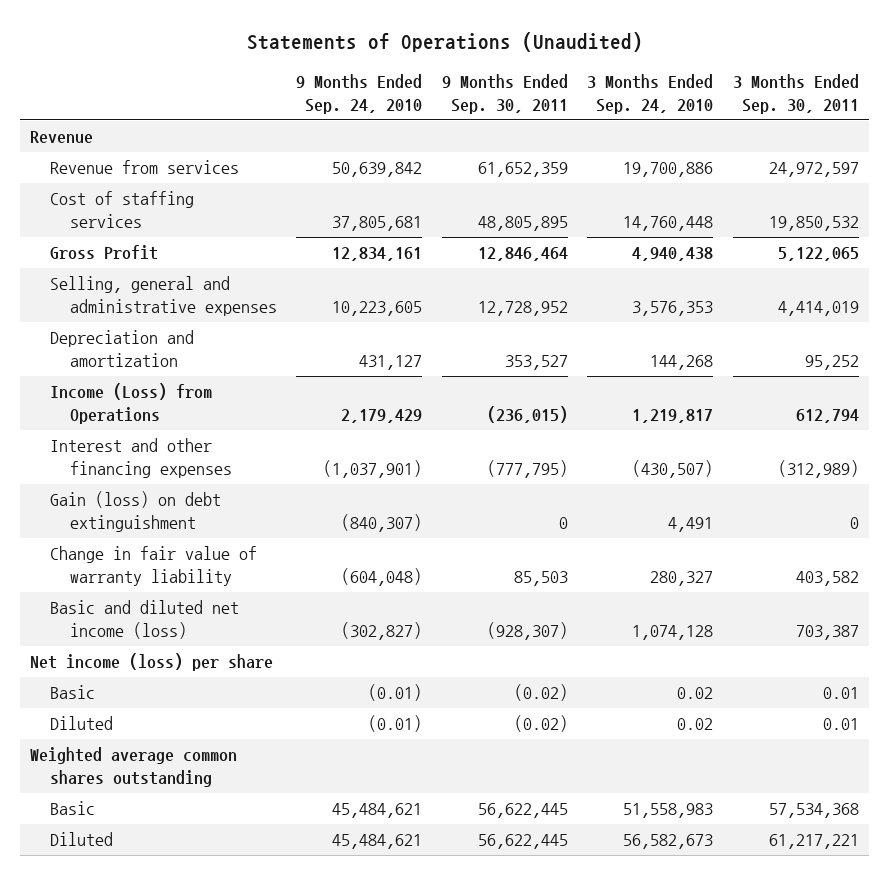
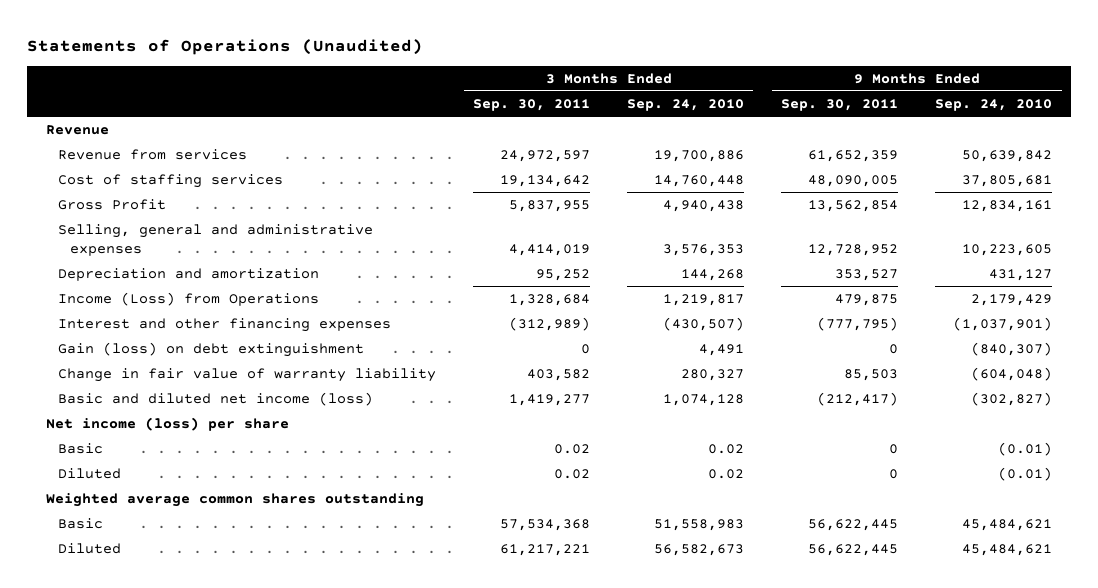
[477,216,568,232] 48,805,895 -> [808,175,899,188] 48,090,005
[769,216,860,232] 19,850,532 -> [499,175,590,188] 19,134,642
[477,247,568,262] 12,846,464 -> [808,200,899,213] 13,562,854
[778,247,860,262] 5,122,065 -> [508,200,590,213] 5,837,955
[486,406,568,424] (236,015) -> [835,294,899,307] 479,875
[796,409,860,424] 612,794 -> [508,294,590,307] 1,328,684
[486,622,568,641] (928,307) -> [817,392,899,407] (212,417)
[796,625,860,641] 703,387 -> [508,394,590,407] 1,419,277
[513,684,568,702] (0.02) -> [889,444,899,455] 0
[823,687,860,700] 0.01 -> [553,444,590,455] 0.02
[513,715,568,733] (0.02) -> [889,469,899,480] 0
[823,718,860,731] 0.01 -> [553,469,590,480] 0.02

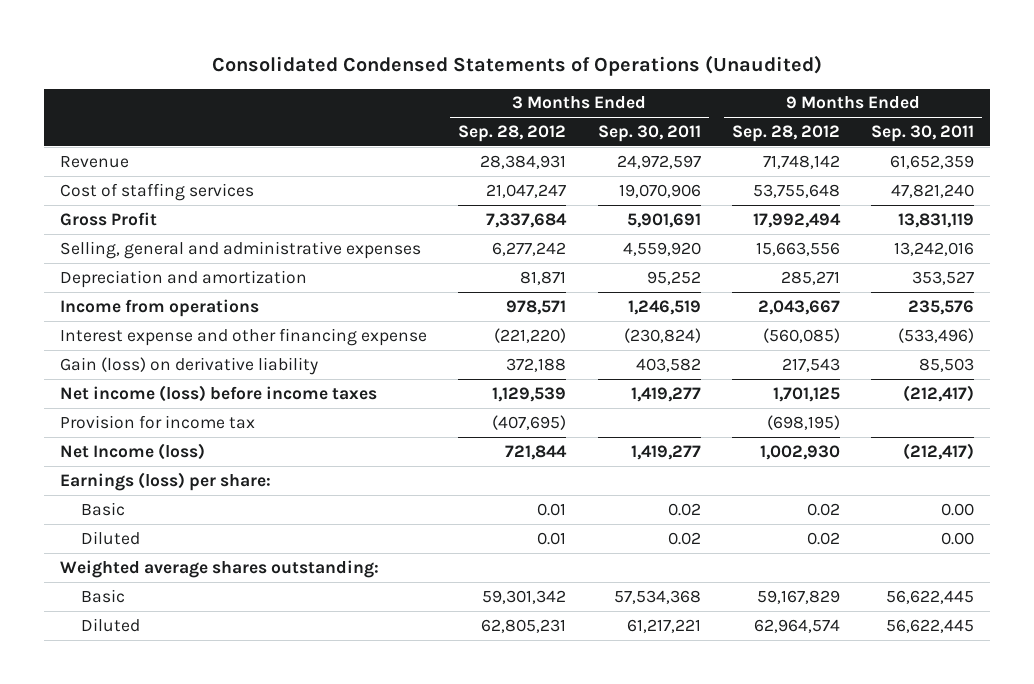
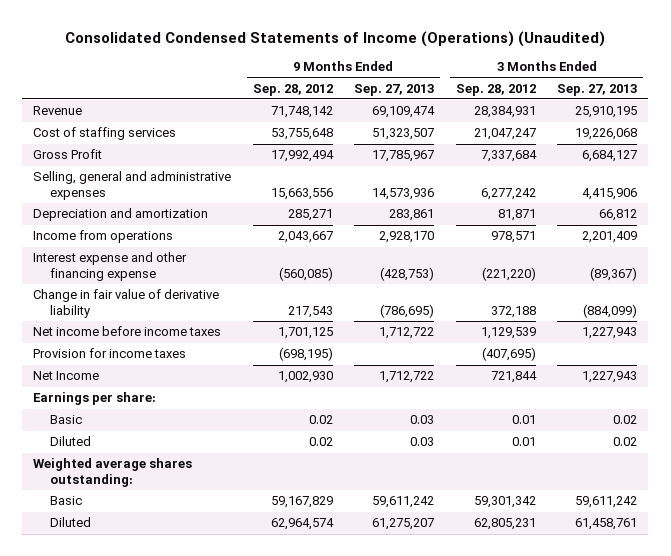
[212,55,823,77] Consolidated Condensed Statements of Operations (Unaudited) -> [65,30,606,47] Consolidated Condensed Statements of Income (Operations) (Unaudited)
[597,124,701,142] Sep. 30, 2011 -> none
[871,124,975,142] Sep. 30, 2011 -> none
none -> [354,83,435,96] Sep. 27, 2013
none -> [557,83,638,96] Sep. 27, 2013
[59,356,318,375] Gain (loss) on derivative liability -> [33,289,220,318] Change in fair value of derivative liability
[59,384,377,402] Net income (loss) before income taxes -> [33,326,222,337] Net income before income taxes
[59,414,255,429] Provision for income tax -> [33,348,187,359] Provision for income taxes
[59,442,205,460] Net Income (loss) -> [33,371,100,381] Net Income
[59,471,271,491] Earnings (loss) per share: -> [33,392,157,406] Earnings per share:

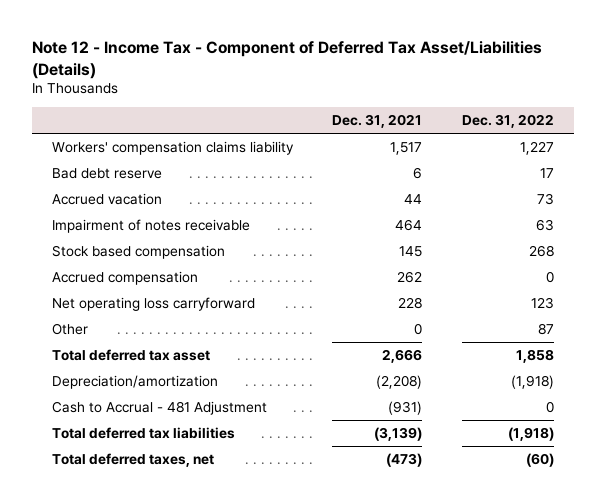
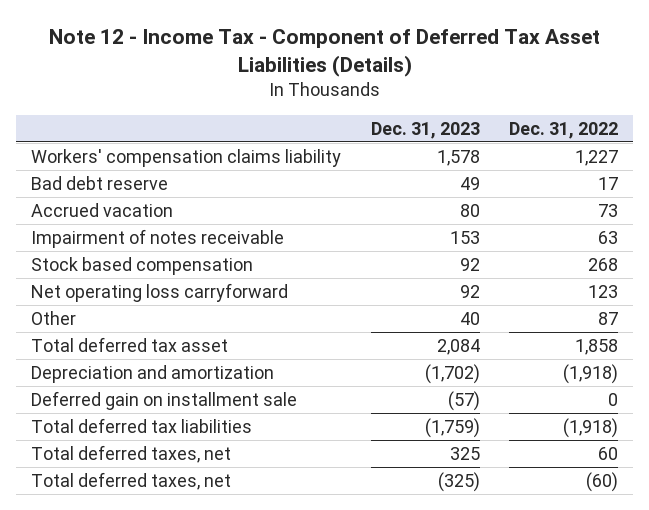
[31,41,542,79] Note 12 - Income Tax - Component of Deferred Tax Asset/Liabilities (Details) -> [48,28,600,77] Note 12 - Income Tax - Component of Deferred Tax Asset Liabilities (Details)
[332,114,423,129] Dec. 31, 2021 -> none
none -> [370,121,480,139] Dec. 31, 2023
[51,270,198,285] Accrued compensation -> none
[51,400,267,415] Cash to Accrual - 481 Adjustment -> none
[51,374,218,389] Depreciation/amortization -> [30,365,274,384] Depreciation and amortization
none -> [30,391,297,411] Deferred gain on installment sale
none -> [30,445,231,464] Total deferred taxes, net

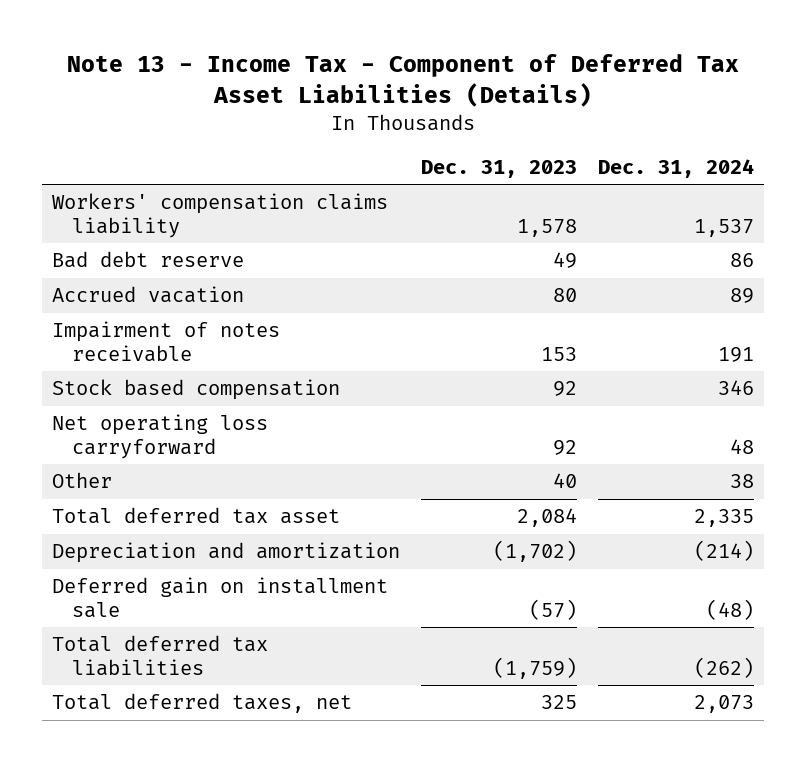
[48,28,600,77] Note 12 - Income Tax - Component of Deferred Tax Asset Liabilities (Details) -> [67,54,740,107] Note 13 - Income Tax - Component of Deferred Tax Asset Liabilities (Details)
[509,121,619,139] Dec. 31, 2022 -> none
none -> [597,158,754,178] Dec. 31, 2024
[30,472,231,491] Total deferred taxes, net -> none

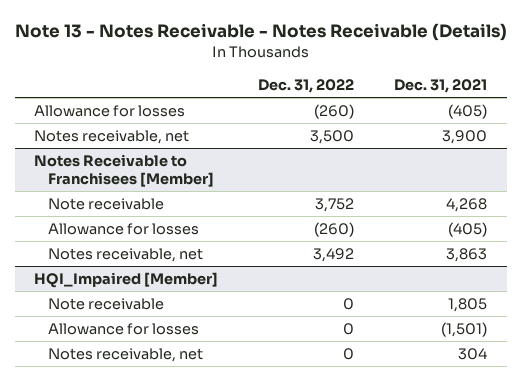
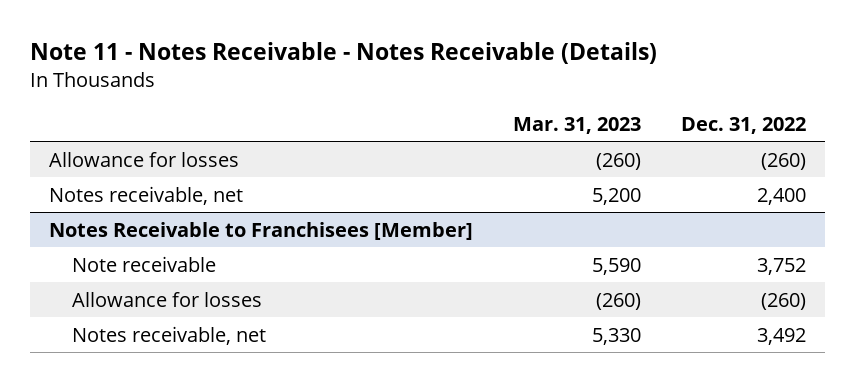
[14,23,507,42] Note 13 - Notes Receivable - Notes Receivable (Details) -> [29,42,657,65] Note 11 - Notes Receivable - Notes Receivable (Details)
[394,79,488,94] Dec. 31, 2021 -> none
none -> [513,116,642,134] Mar. 31, 2023
[310,130,355,145] 3,500 -> [756,187,806,205] 2,400
[34,272,219,289] HQI_Impaired [Member] -> none
[48,298,165,311] Note receivable -> none
[48,323,200,336] Allowance for losses -> none
[48,348,204,363] Notes receivable, net -> none

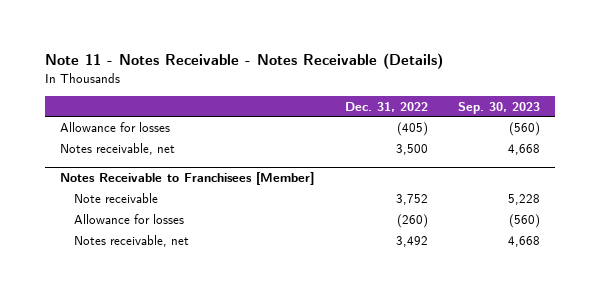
[513,116,642,134] Mar. 31, 2023 -> none
none -> [458,101,541,114] Sep. 30, 2023
[760,152,806,170] (260) -> [396,121,428,136] (405)
[756,187,806,205] 2,400 -> [395,143,428,155] 3,500

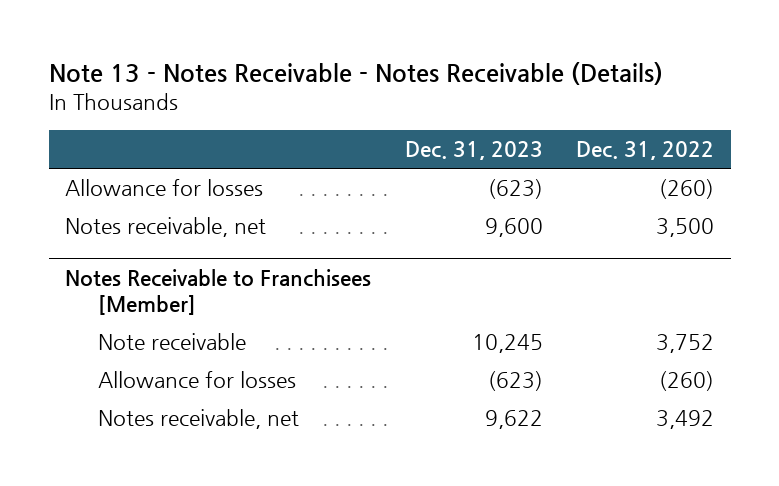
[45,53,444,70] Note 11 - Notes Receivable - Notes Receivable (Details) -> [48,61,663,85] Note 13 - Notes Receivable - Notes Receivable (Details)
[458,101,541,114] Sep. 30, 2023 -> none
none -> [404,141,543,161] Dec. 31, 2023
[396,121,428,136] (405) -> [658,179,714,200] (260)

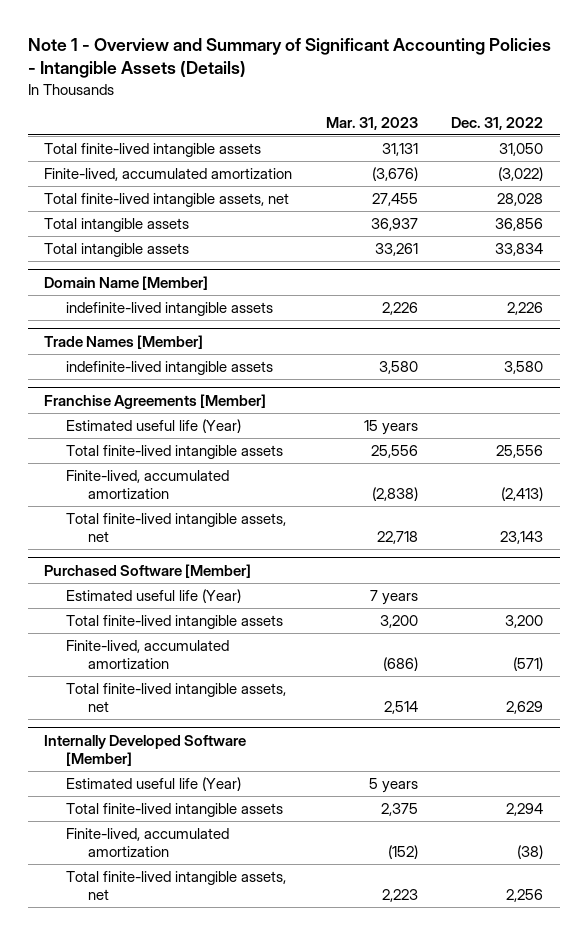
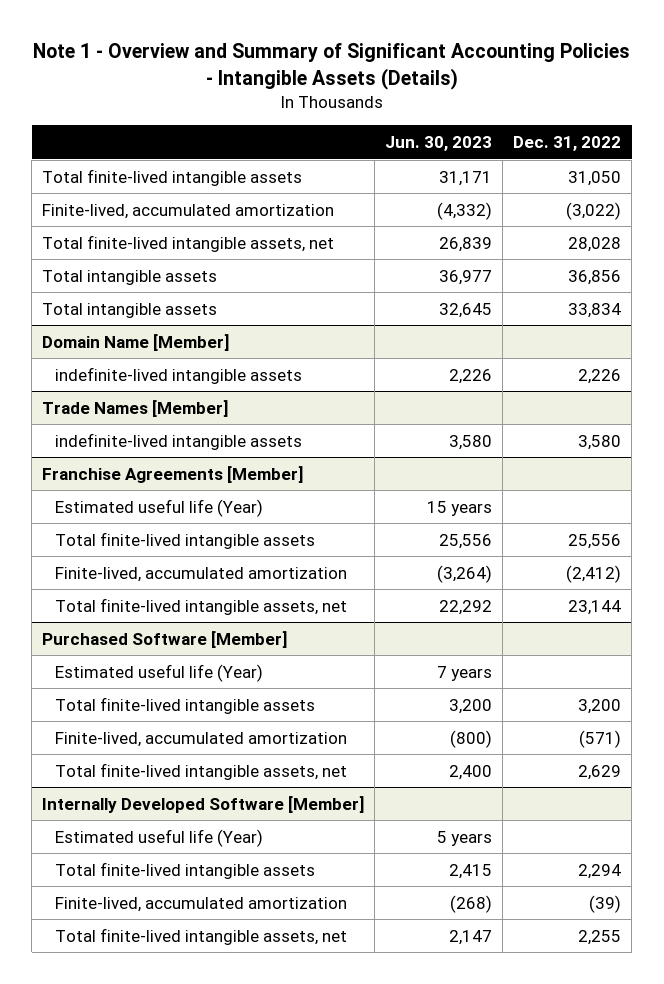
[325,116,418,130] Mar. 31, 2023 -> none
none -> [385,136,493,152] Jun. 30, 2023
[501,487,544,502] (2,413) -> [566,564,622,583] (2,412)
[500,531,544,545] 23,143 -> [568,599,622,615] 23,144
[517,845,544,860] (38) -> [589,894,622,913] (39)
[506,889,544,903] 2,256 -> [578,929,622,945] 2,255

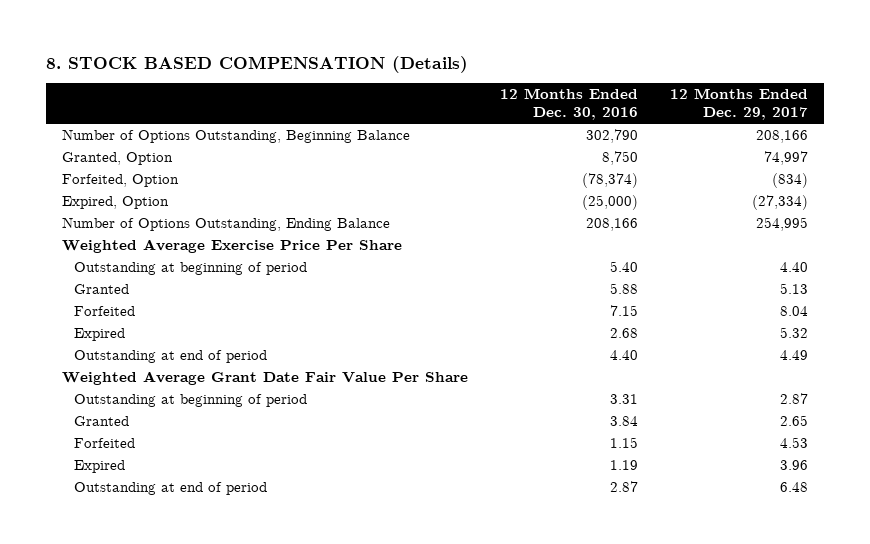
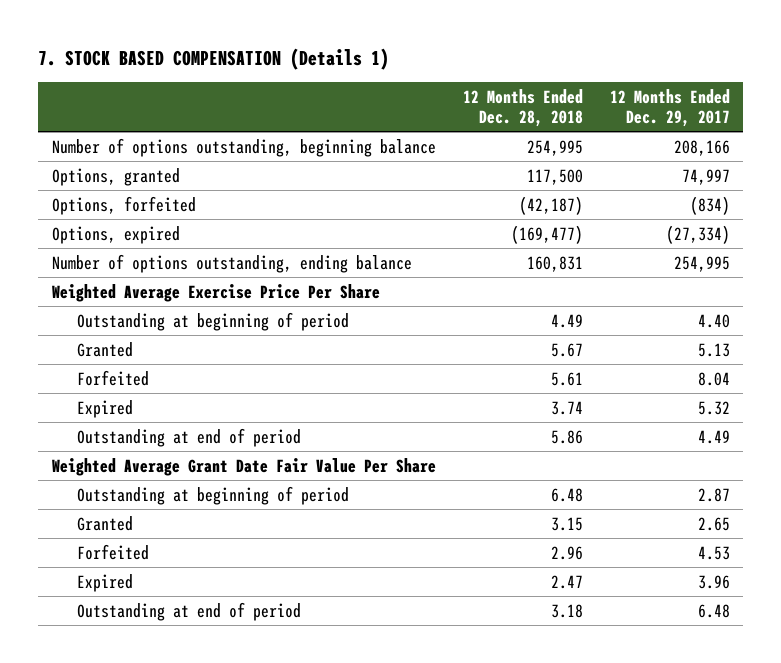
[46,55,469,73] 8. STOCK BASED COMPENSATION (Details) -> [38,47,390,70] 7. STOCK BASED COMPENSATION (Details 1)
[500,88,639,121] 12 Months Ended Dec. 30, 2016 -> none
none -> [462,88,583,127] 12 Months Ended Dec. 28, 2018
[62,128,411,143] Number of Options Outstanding, Beginning Balance -> [51,137,436,157] Number of options outstanding, beginning balance
[62,151,174,165] Granted, Option -> [51,167,180,186] Options, granted
[62,173,180,187] Forfeited, Option -> [51,195,196,215] Options, forfeited
[62,195,170,209] Expired, Option -> [51,225,180,244] Options, expired
[62,216,391,231] Number of Options Outstanding, Ending Balance -> [51,253,412,273] Number of options outstanding, ending balance

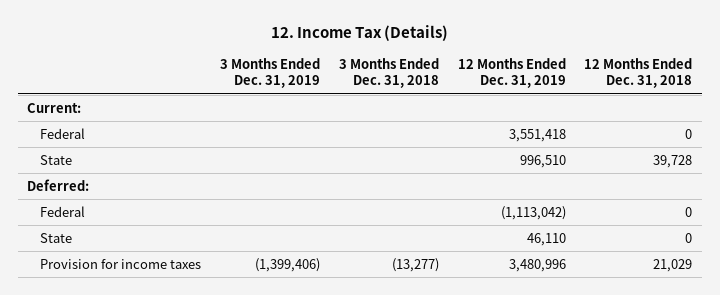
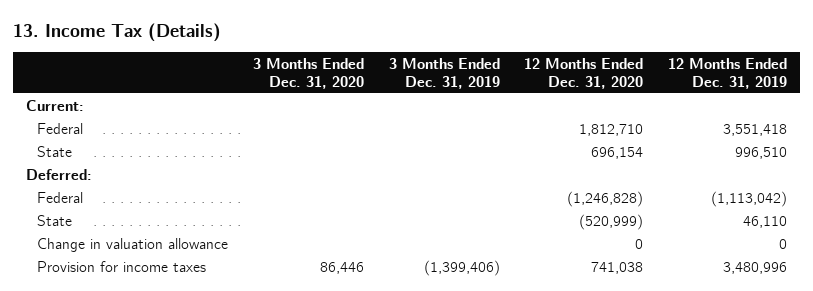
[270,25,448,42] 12. Income Tax (Details) -> [13,22,222,42] 13. Income Tax (Details)
[338,58,439,89] 3 Months Ended Dec. 31, 2018 -> none
[584,58,693,89] 12 Months Ended Dec. 31, 2018 -> none
none -> [252,57,364,89] 3 Months Ended Dec. 31, 2020
none -> [524,57,644,89] 12 Months Ended Dec. 31, 2020
none -> [37,237,229,252] Change in valuation allowance

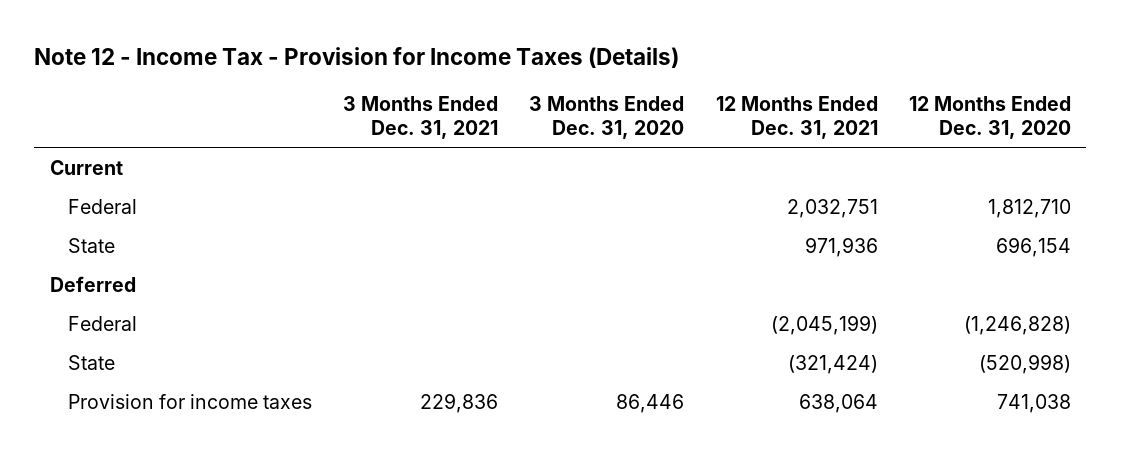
[13,22,222,42] 13. Income Tax (Details) -> [34,46,680,68] Note 12 - Income Tax - Provision for Income Taxes (Details)
[388,57,500,89] 3 Months Ended Dec. 31, 2019 -> none
[668,57,788,89] 12 Months Ended Dec. 31, 2019 -> none
none -> [343,96,499,139] 3 Months Ended Dec. 31, 2021
none -> [715,96,878,139] 12 Months Ended Dec. 31, 2021
[25,99,84,111] Current: -> [49,159,123,175] Current
[25,168,92,180] Deferred: -> [49,275,136,292] Deferred
[37,237,229,252] Change in valuation allowance -> none
[579,213,644,230] (520,999) -> [978,353,1071,374] (520,998)

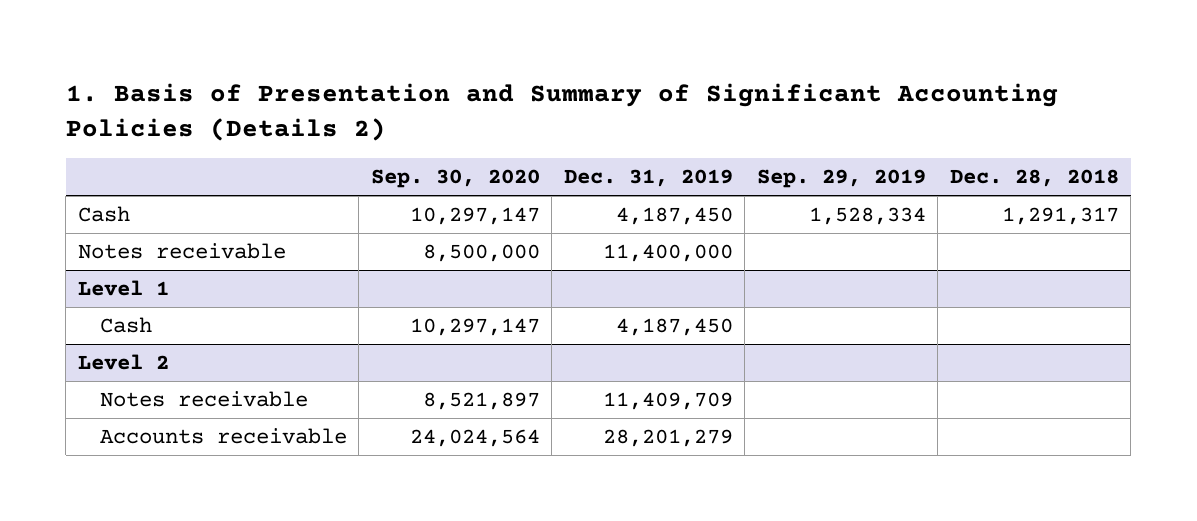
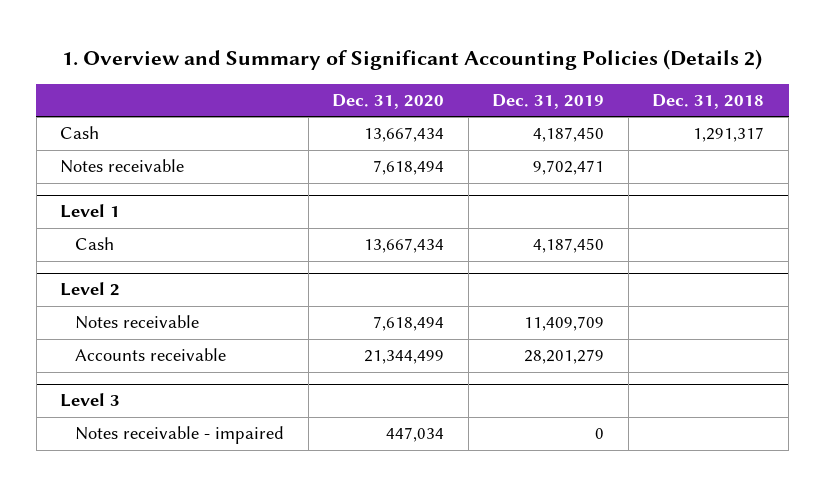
[65,82,1058,141] 1. Basis of Presentation and Summary of Significant Accounting Policies (Details 2) -> [62,49,763,71] 1. Overview and Summary of Significant Accounting Policies (Details 2)
[370,169,540,189] Sep. 30, 2020 -> none
[756,169,926,189] Sep. 29, 2019 -> none
[949,169,1119,188] Dec. 28, 2018 -> none
none -> [332,94,445,110] Dec. 31, 2020
none -> [652,94,765,110] Dec. 31, 2018
[602,243,733,262] 11,400,000 -> [533,160,605,176] 9,702,471
none -> [60,393,121,408] Level 3
none -> [75,426,285,445] Notes receivable - impaired

